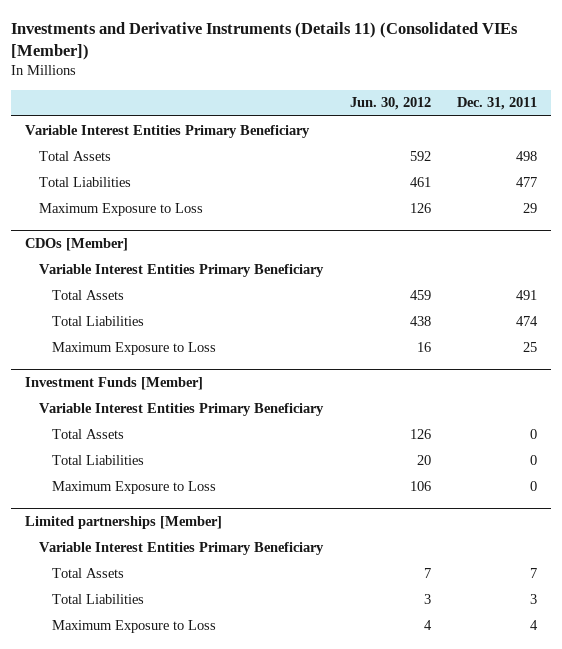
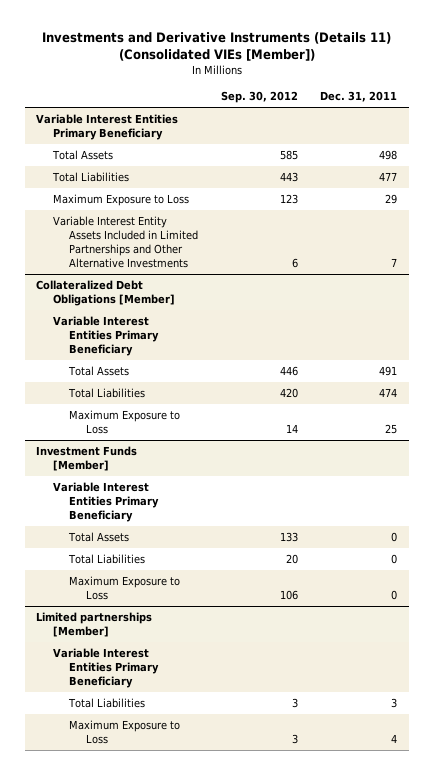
[349,97,431,111] Jun. 30, 2012 -> none
none -> [220,91,298,104] Sep. 30, 2012
[24,237,128,251] CDOs [Member] -> none
none -> [52,216,199,269] Variable Interest Entity Assets Included in Limited Partnerships and Other Alternative Investments
none -> [36,280,175,307] Collateralized Debt Obligations [Member]
[52,567,125,578] Total Assets -> none

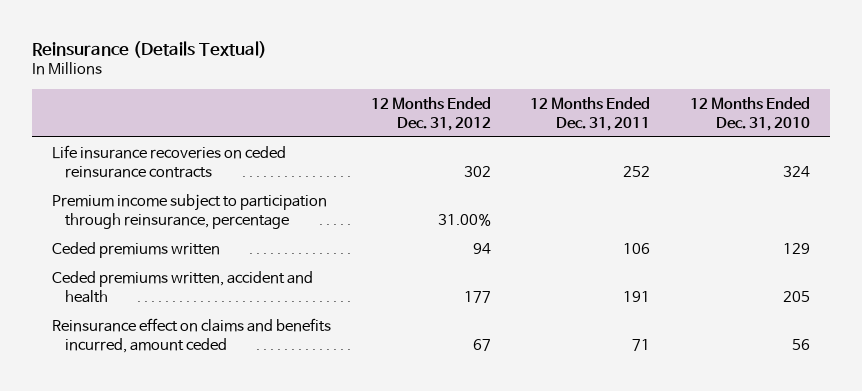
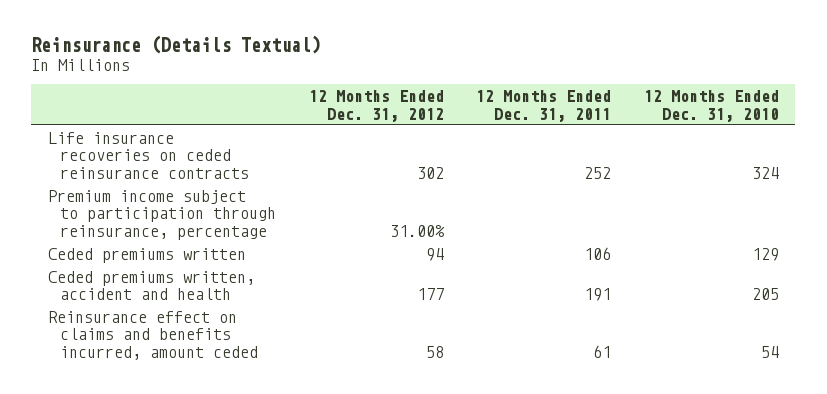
[472,338,491,351] 67 -> [425,345,444,358] 58
[632,338,651,351] 71 -> [593,344,612,358] 61
[791,338,810,350] 56 -> [760,345,779,358] 54

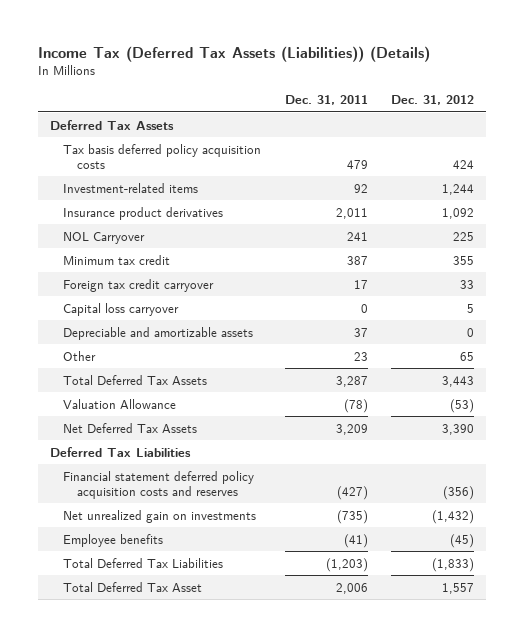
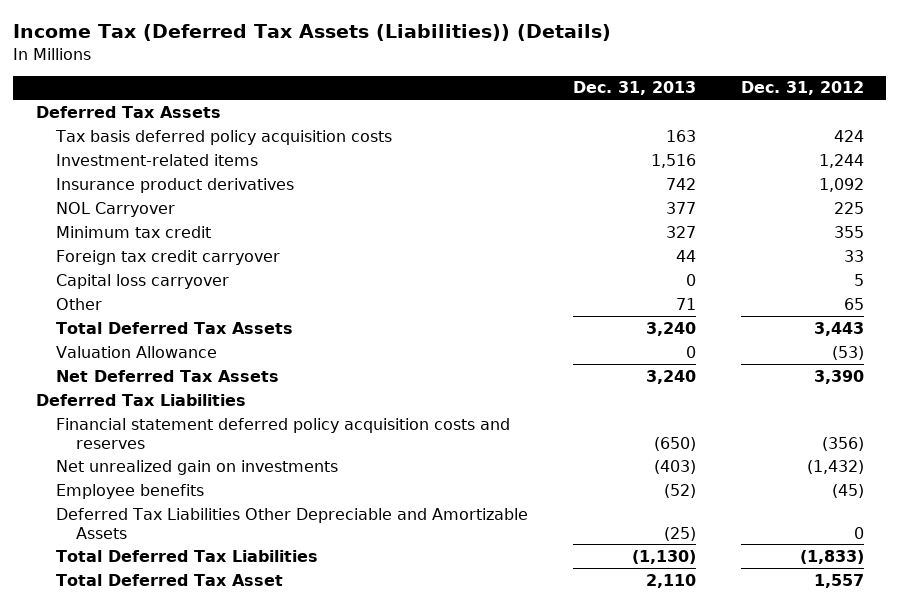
[284,94,368,105] Dec. 31, 2011 -> none
none -> [572,81,696,96] Dec. 31, 2013
[63,326,254,340] Depreciable and amortizable assets -> none
none -> [56,507,529,539] Deferred Tax Liabilities Other Depreciable and Amortizable Assets

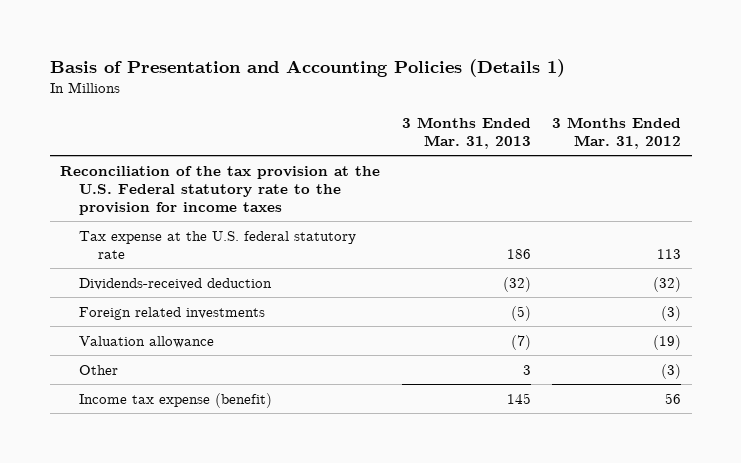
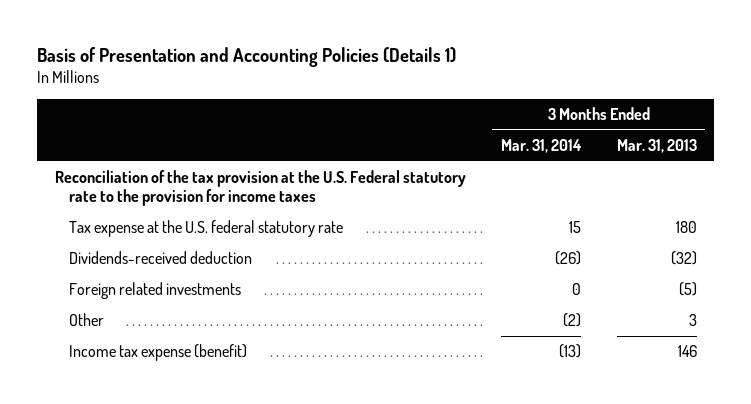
[552,117,682,150] 3 Months Ended Mar. 31, 2012 -> none
none -> [501,139,583,154] Mar. 31, 2014
[506,248,531,259] 186 -> [675,221,697,234] 180
[79,335,215,348] Valuation allowance -> none
[506,392,531,404] 145 -> [677,345,697,358] 146

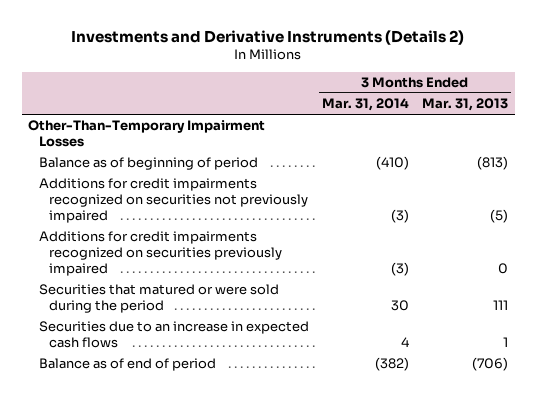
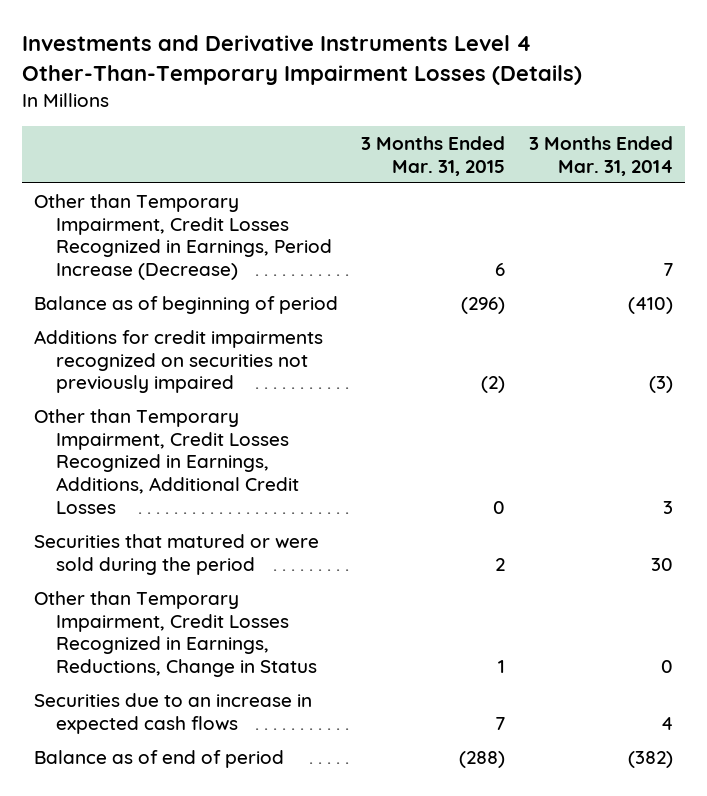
[71,29,465,45] Investments and Derivative Instruments (Details 2) -> [21,35,582,86] Investments and Derivative Instruments Level 4 Other-Than-Temporary Impairment Losses (Details)
[422,98,509,112] Mar. 31, 2013 -> none
none -> [361,135,506,176] 3 Months Ended Mar. 31, 2015
[28,120,266,147] Other-Than-Temporary Impairment Losses -> none
none -> [33,193,332,281] Other than Temporary Impairment, Credit Losses Recognized in Earnings, Period Increase (Decrease)
[38,231,283,276] Additions for credit impairments recognized on securities previously impaired -> none
none -> [33,408,299,515] Other than Temporary Impairment, Credit Losses Recognized in Earnings, Additions, Additional Credit Losses
none -> [33,590,317,678] Other than Temporary Impairment, Credit Losses Recognized in Earnings, Reductions, Change in Status

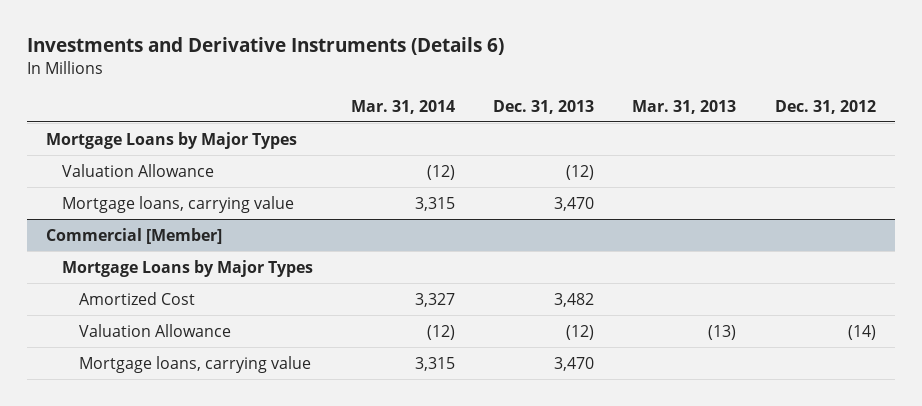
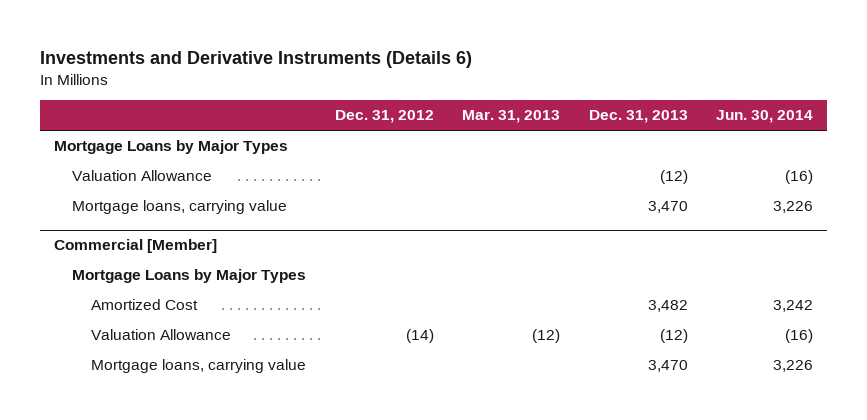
[351,99,456,114] Mar. 31, 2014 -> none
none -> [716,110,814,124] Jun. 30, 2014
[708,324,737,340] (13) -> [532,329,561,344] (12)

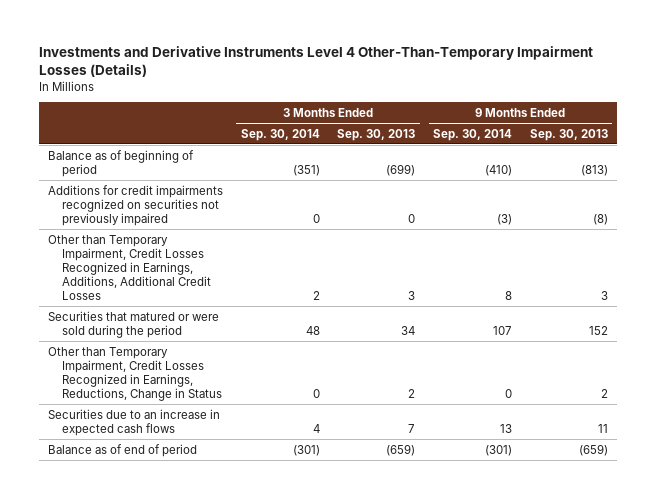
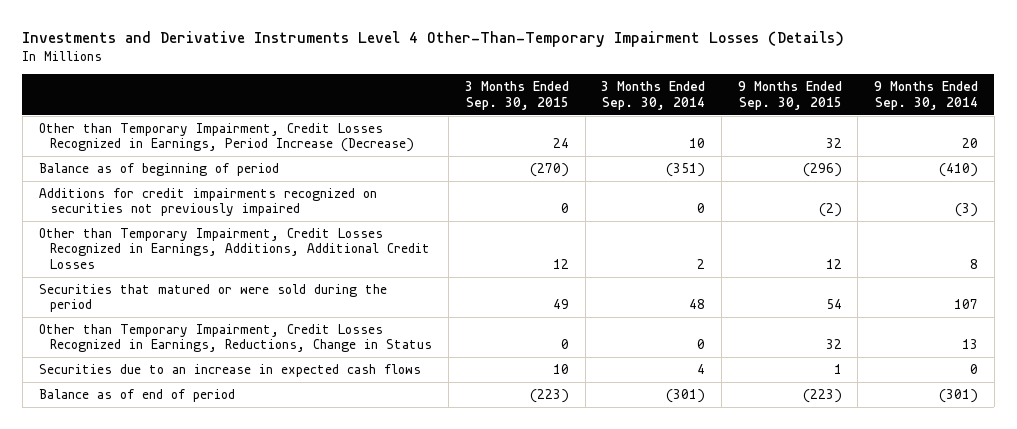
[337,128,416,141] Sep. 30, 2013 -> none
[529,128,608,141] Sep. 30, 2013 -> none
none -> [464,81,569,110] 3 Months Ended Sep. 30, 2015
none -> [737,81,842,110] 9 Months Ended Sep. 30, 2015
none -> [38,122,415,153] Other than Temporary Impairment, Credit Losses Recognized in Earnings, Period Increase (Decrease)
[505,388,513,398] 0 -> [962,339,979,350] 13
[500,423,513,433] 13 -> [970,363,979,374] 0

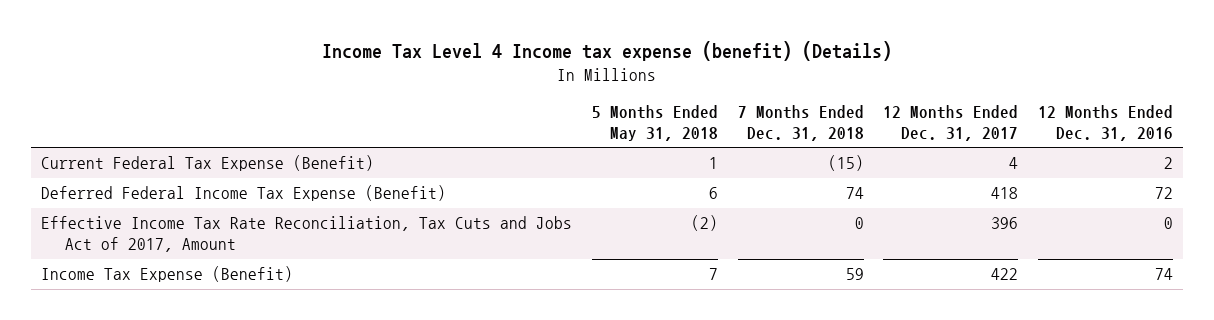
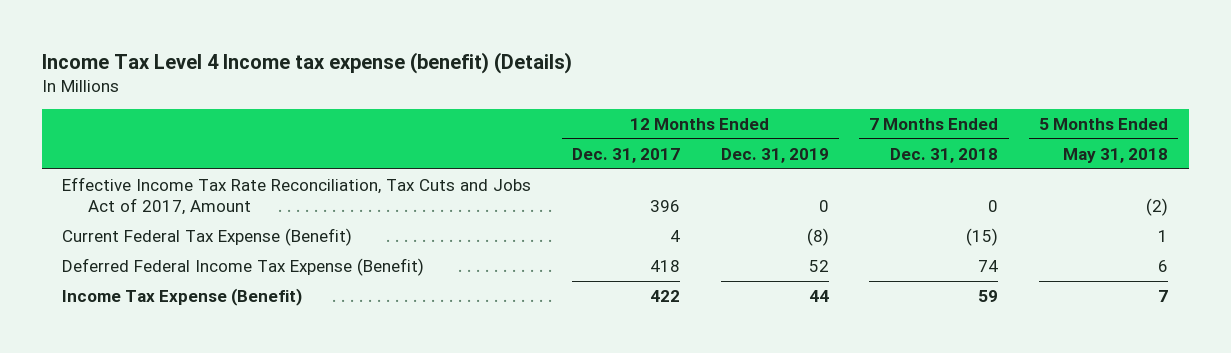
[1038,104,1174,141] 12 Months Ended Dec. 31, 2016 -> none
none -> [720,147,829,163] Dec. 31, 2019
[41,216,573,253] Effective Income Tax Rate Reconciliation, Tax Cuts and Jobs Act of 2017, Amount -> [62,177,532,216] Effective Income Tax Rate Reconciliation, Tax Cuts and Jobs Act of 2017, Amount

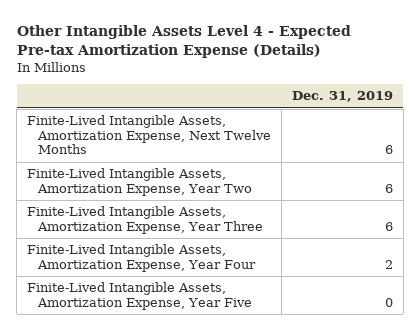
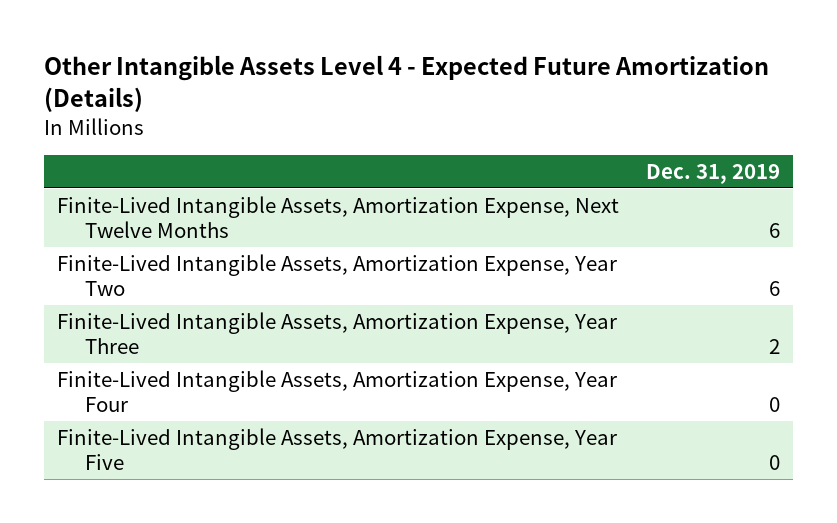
[16,24,351,59] Other Intangible Assets Level 4 - Expected Pre-tax Amortization Expense (Details) -> [43,55,769,113] Other Intangible Assets Level 4 - Expected Future Amortization (Details)
[384,221,393,231] 6 -> [768,338,780,354] 2
[384,259,393,269] 2 -> [768,396,780,412] 0

